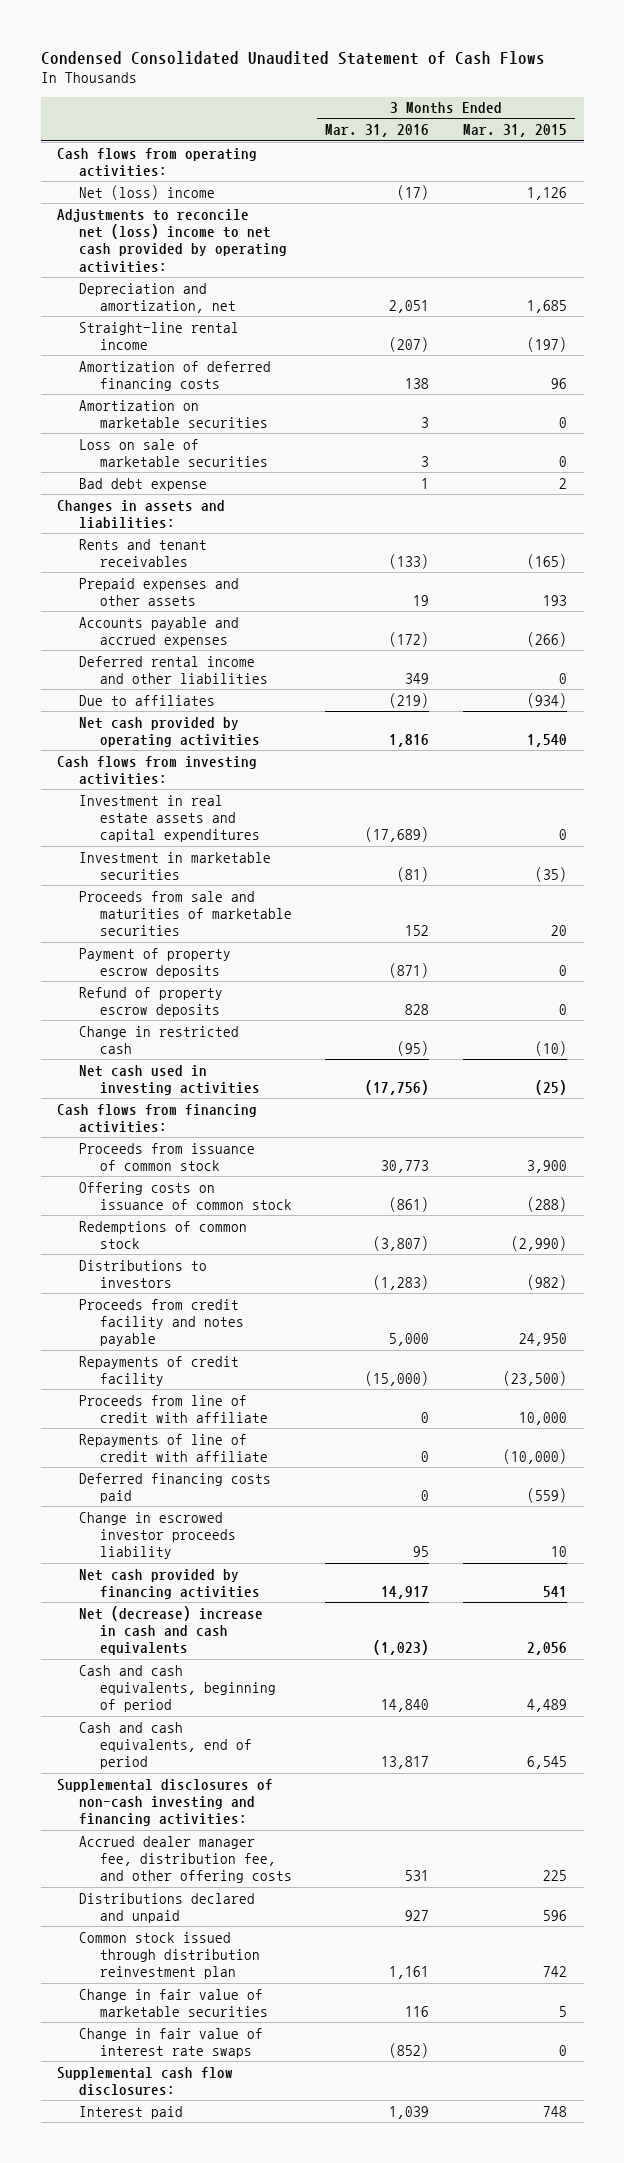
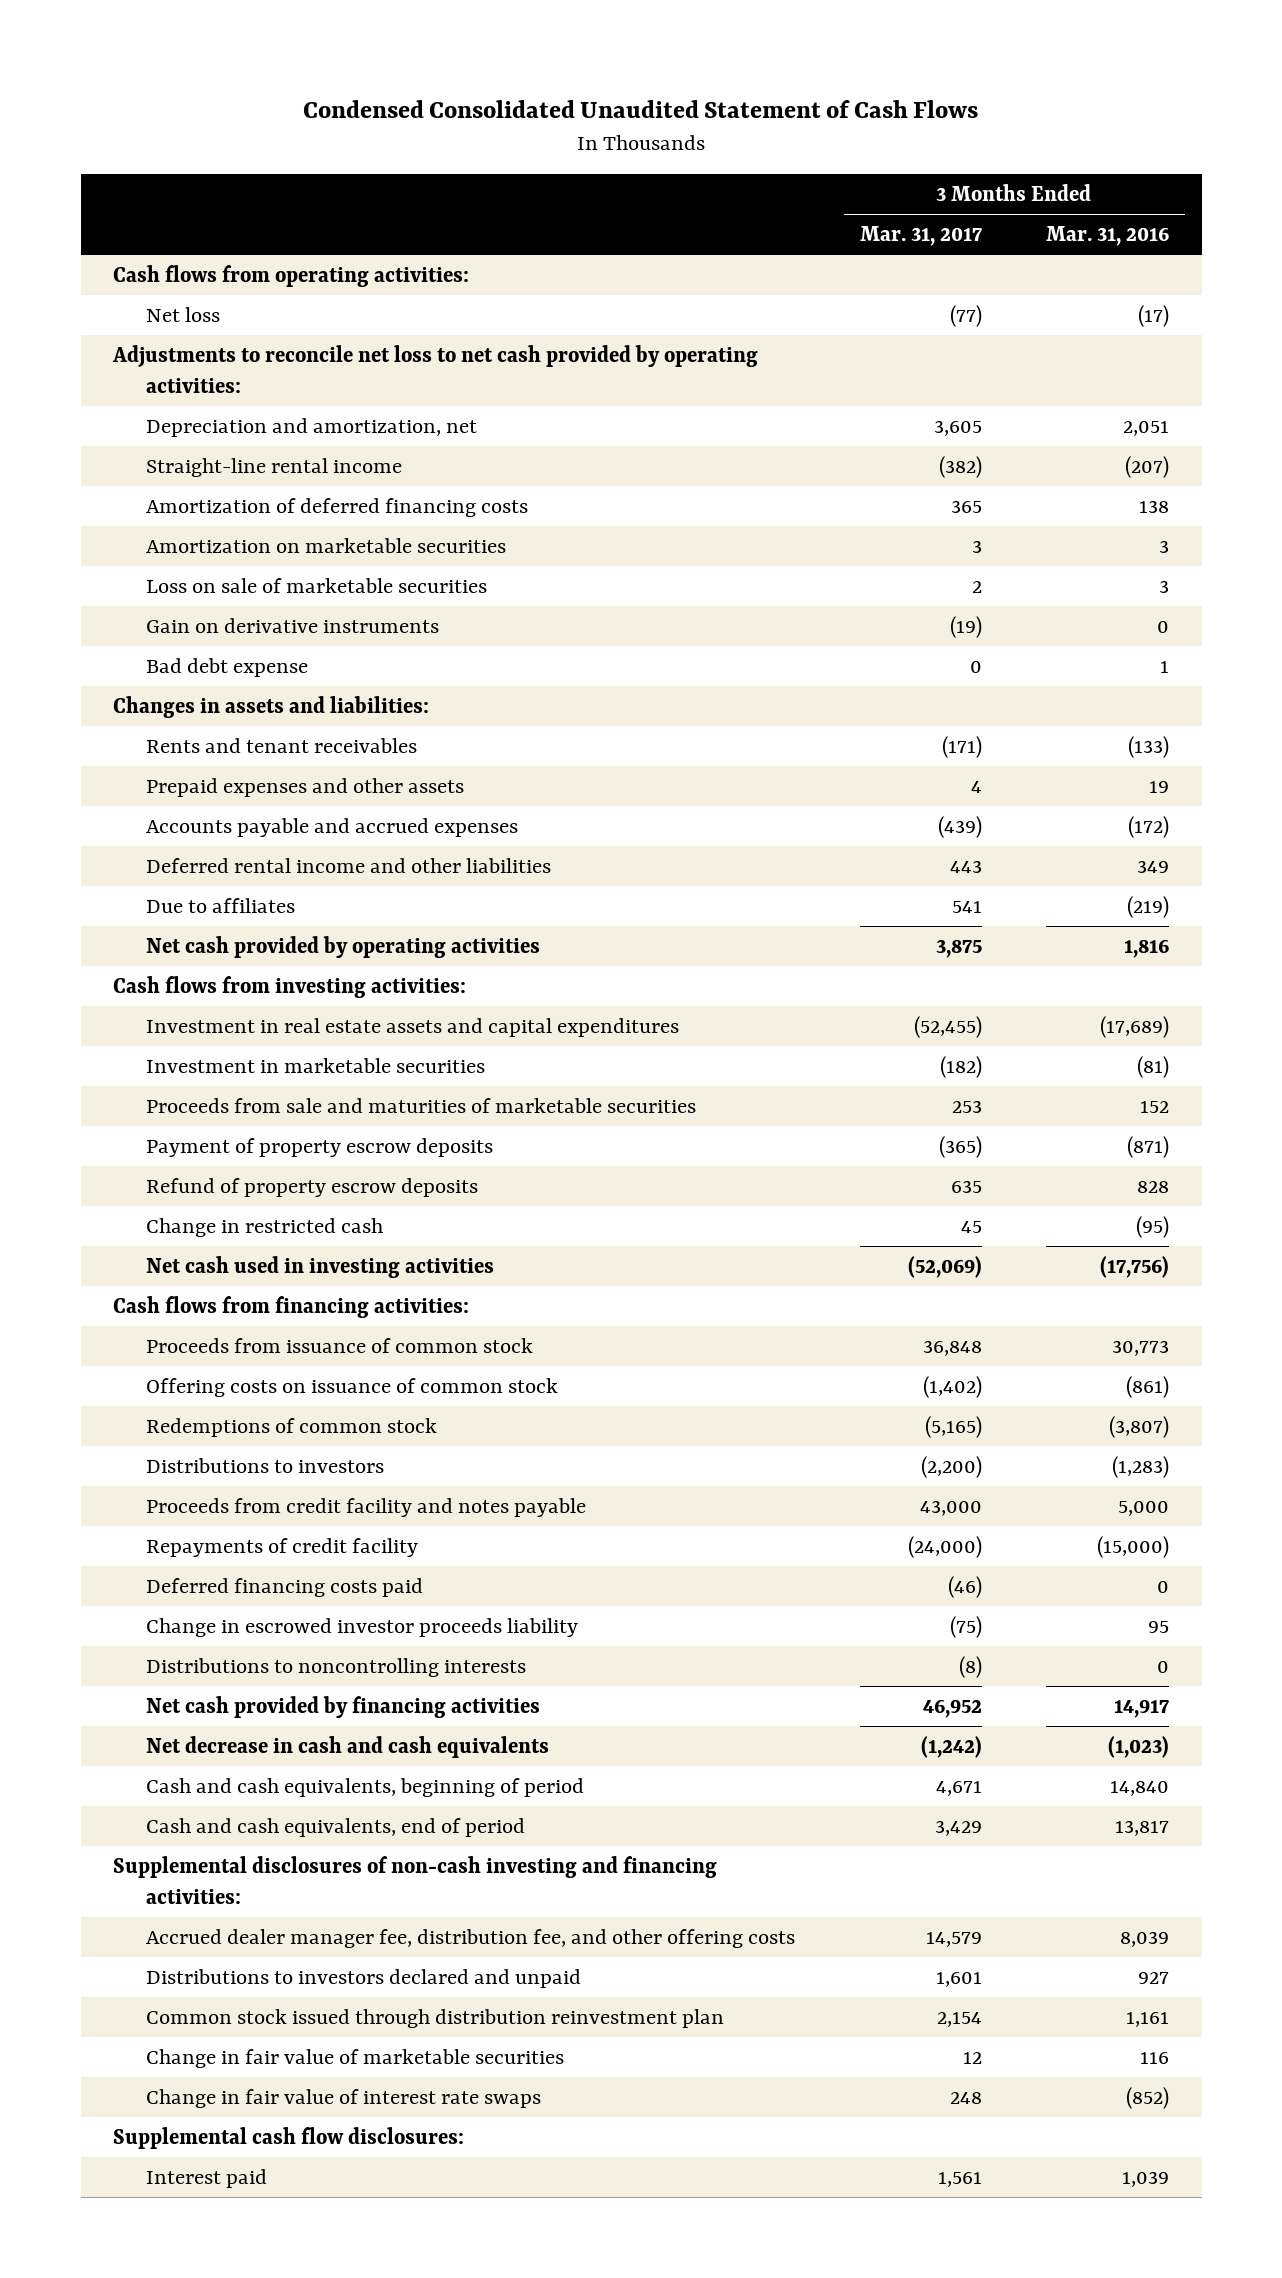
[462,124,567,138] Mar. 31, 2015 -> none
none -> [859,226,982,247] Mar. 31, 2017
[78,184,215,200] Net (loss) income -> [146,306,221,322] Net loss
[57,208,287,273] Adjustments to reconcile net (loss) income to net cash provided by operating activities: -> [111,344,758,394] Adjustments to reconcile net loss to net cash provided by operating activities:
none -> [146,617,440,633] Gain on derivative instruments
[78,1394,268,1423] Proceeds from line of credit with affiliate -> none
[78,1433,268,1462] Repayments of line of credit with affiliate -> none
none -> [146,1657,527,1677] Distributions to noncontrolling interests
[78,1605,263,1656] Net (decrease) increase in cash and cash equivalents -> [146,1735,550,1758] Net decrease in cash and cash equivalents
[405,1870,430,1882] 531 -> [1120,1930,1170,1947] 8,039
[78,1892,255,1923] Distributions declared and unpaid -> [146,1968,582,1988] Distributions to investors declared and unpaid

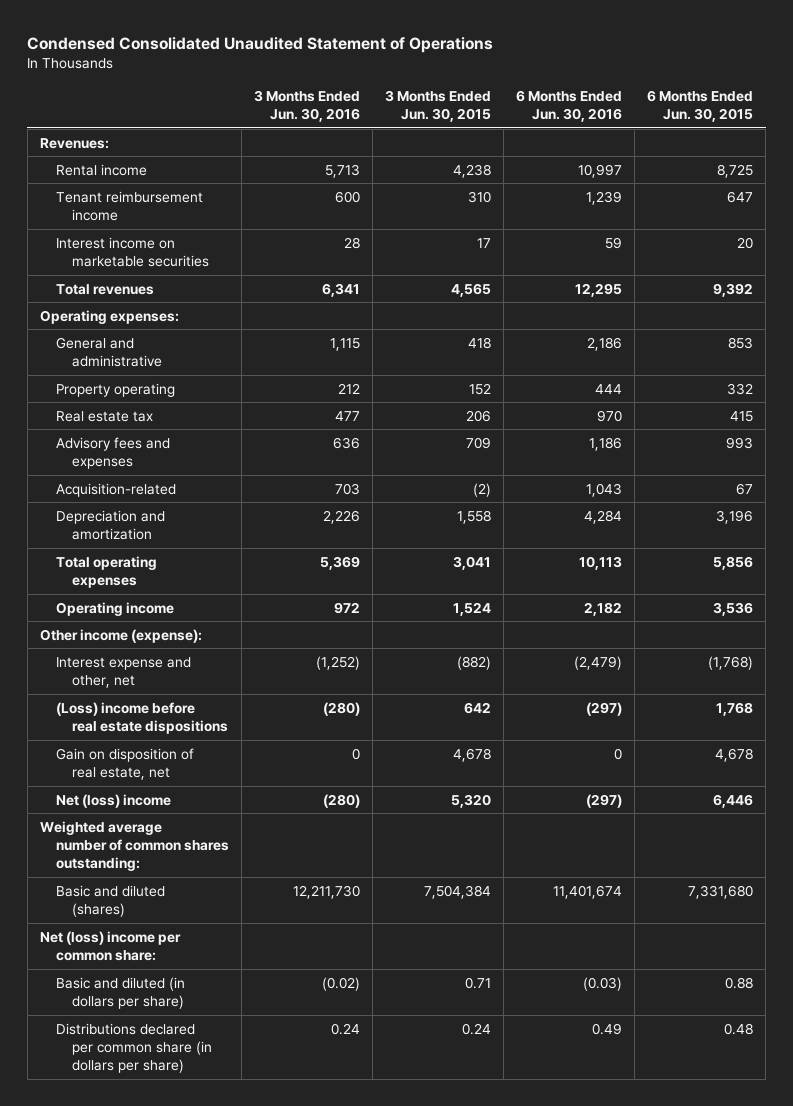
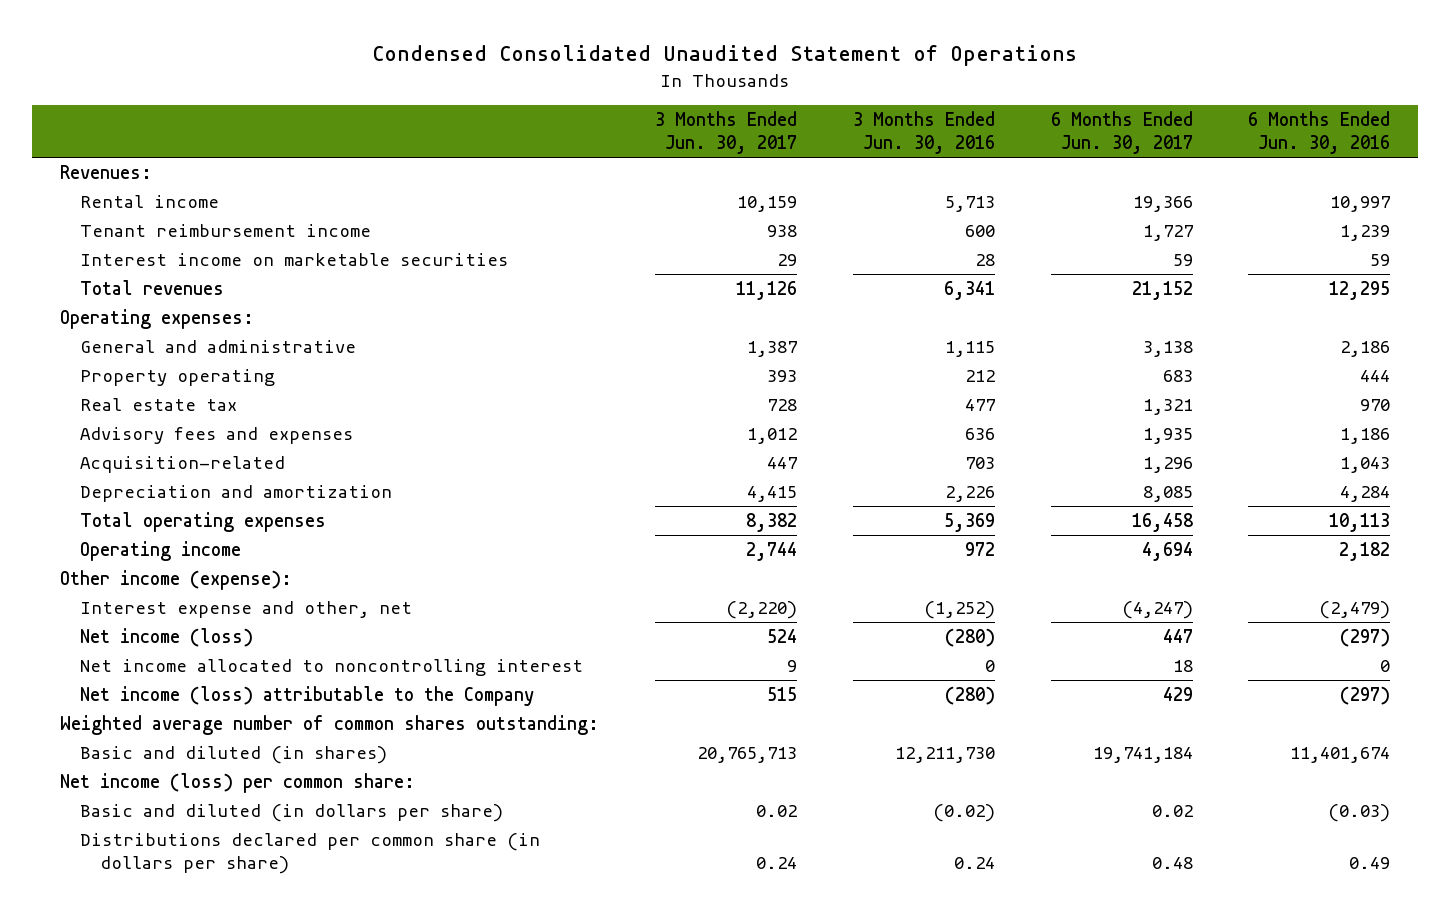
[385,89,492,122] 3 Months Ended Jun. 30, 2015 -> none
[647,89,754,122] 6 Months Ended Jun. 30, 2015 -> none
none -> [655,111,798,155] 3 Months Ended Jun. 30, 2017
none -> [1050,111,1193,155] 6 Months Ended Jun. 30, 2017
[55,747,194,780] Gain on disposition of real estate, net -> none
[55,701,228,734] (Loss) income before real estate dispositions -> [80,627,254,647] Net income (loss)
none -> [80,658,584,676] Net income allocated to noncontrolling interest
[55,793,171,808] Net (loss) income -> [80,685,535,706] Net income (loss) attributable to the Company
[55,884,165,917] Basic and diluted (shares) -> [80,745,388,764] Basic and diluted (in shares)
[39,930,181,961] Net (loss) income per common share: -> [60,772,416,793] Net income (loss) per common share:

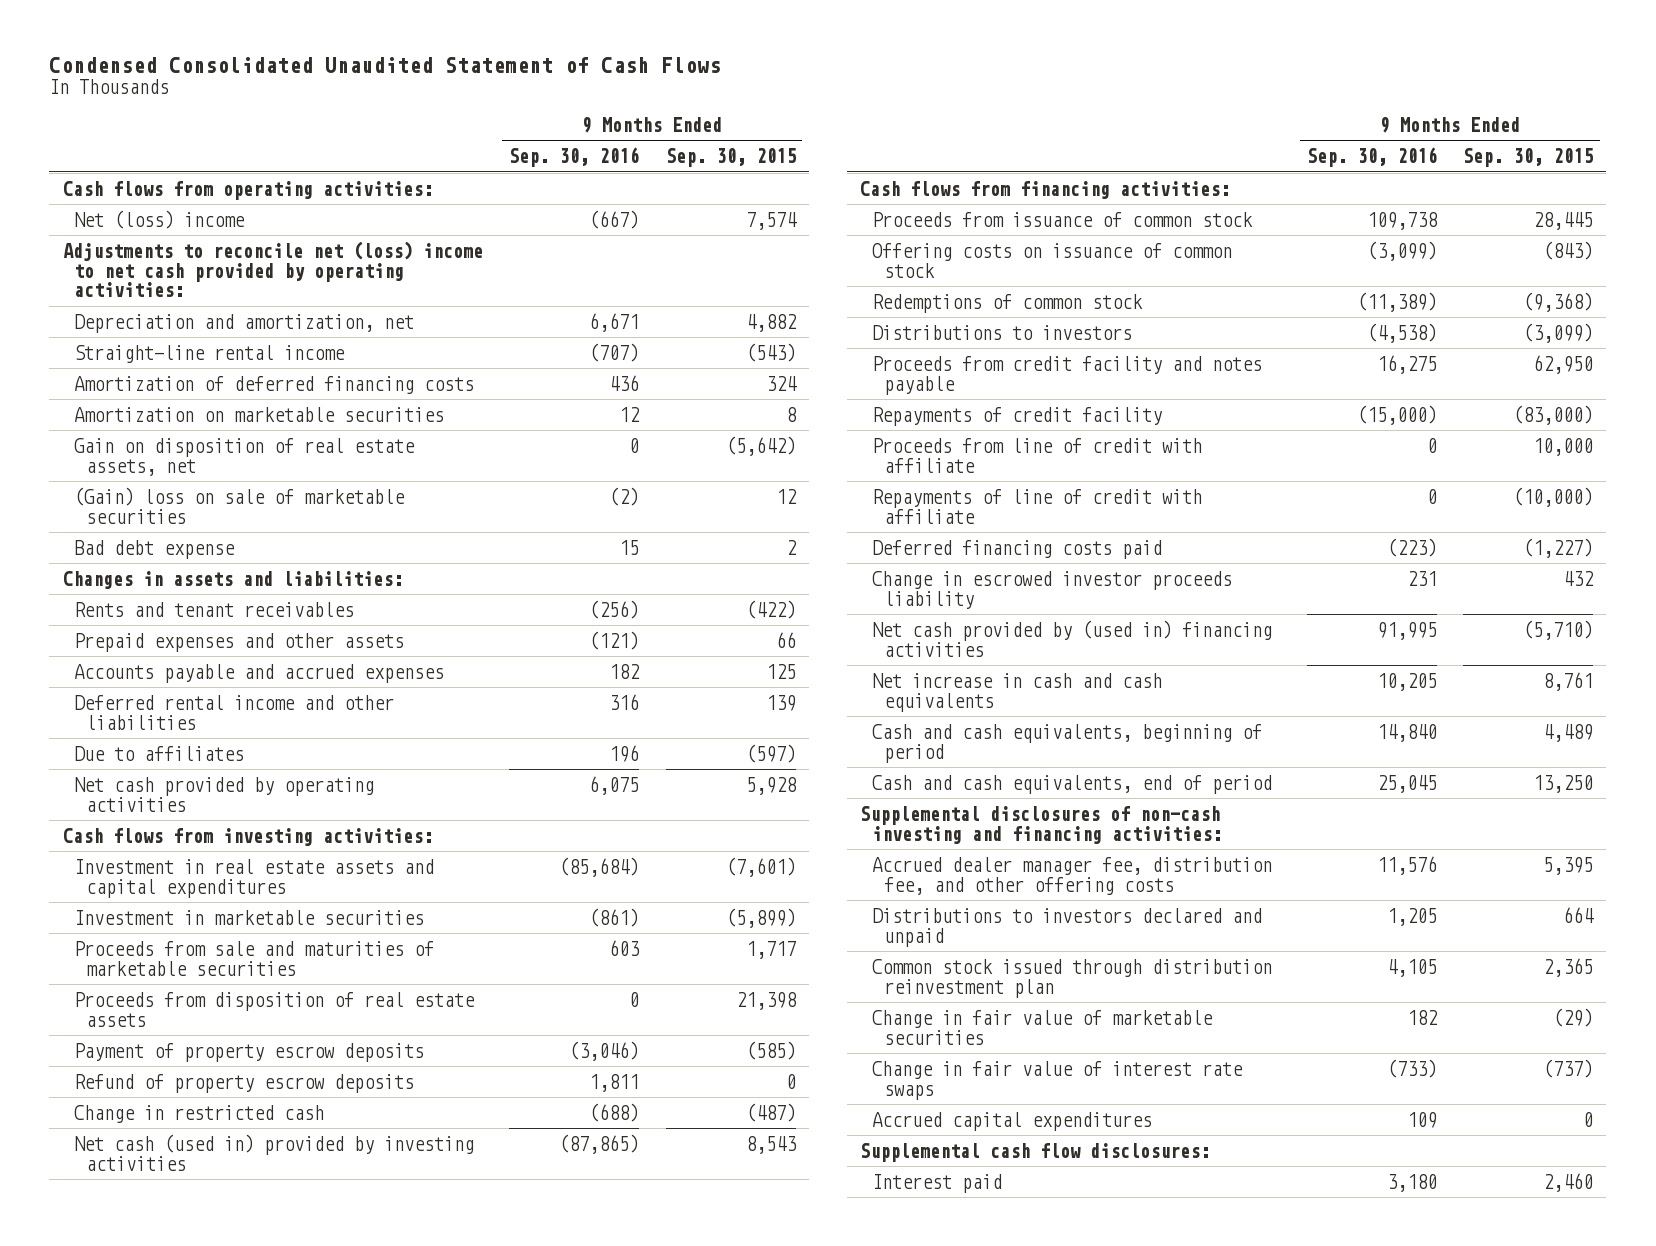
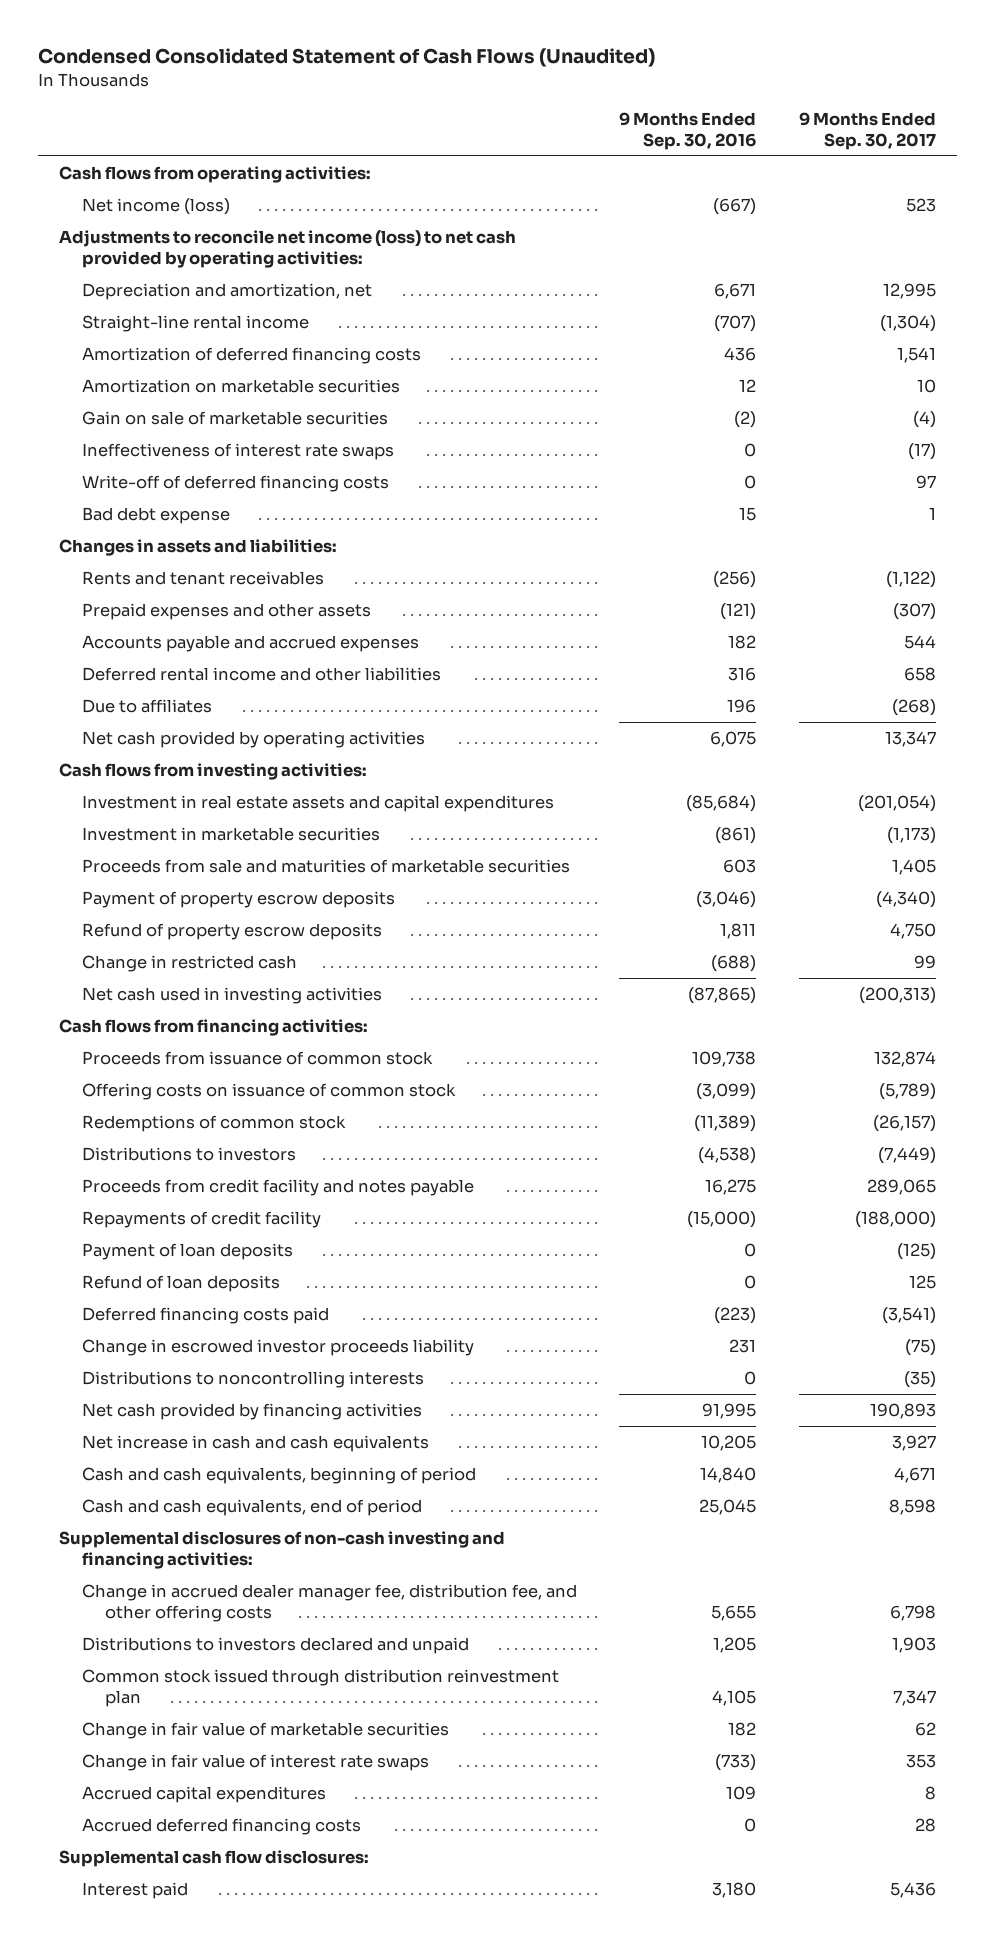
[49,57,722,74] Condensed Consolidated Unaudited Statement of Cash Flows -> [37,48,655,68] Condensed Consolidated Statement of Cash Flows (Unaudited)
[665,148,796,168] Sep. 30, 2015 -> none
none -> [798,111,936,150] 9 Months Ended Sep. 30, 2017
[74,209,246,229] Net (loss) income -> [81,198,230,216] Net income (loss)
[62,240,483,298] Adjustments to reconcile net (loss) income to net cash provided by operating activities: -> [58,230,516,269] Adjustments to reconcile net income (loss) to net cash provided by operating activities:
[74,437,416,476] Gain on disposition of real estate assets, net -> none
[74,486,406,524] (Gain) loss on sale of marketable securities -> [81,411,388,426] Gain on sale of marketable securities
none -> [81,443,394,461] Ineffectiveness of interest rate swaps
none -> [81,475,389,493] Write-off of deferred financing costs
[74,991,476,1027] Proceeds from disposition of real estate assets -> none
[74,1133,475,1171] Net cash (used in) provided by investing activities -> [81,987,382,1005] Net cash used in investing activities
[872,437,1203,473] Proceeds from line of credit with affiliate -> none
[872,488,1203,524] Repayments of line of credit with affiliate -> none
none -> [81,1243,293,1261] Payment of loan deposits
none -> [81,1275,280,1293] Refund of loan deposits
none -> [81,1371,424,1389] Distributions to noncontrolling interests
[872,619,1273,657] Net cash provided by (used in) financing activities -> [81,1403,422,1421] Net cash provided by financing activities
[872,856,1273,895] Accrued dealer manager fee, distribution fee, and other offering costs -> [81,1584,577,1623] Change in accrued dealer manager fee, distribution fee, and other offering costs
[1376,855,1437,875] 11,576 -> [711,1605,757,1622] 5,655
none -> [81,1818,361,1836] Accrued deferred financing costs

